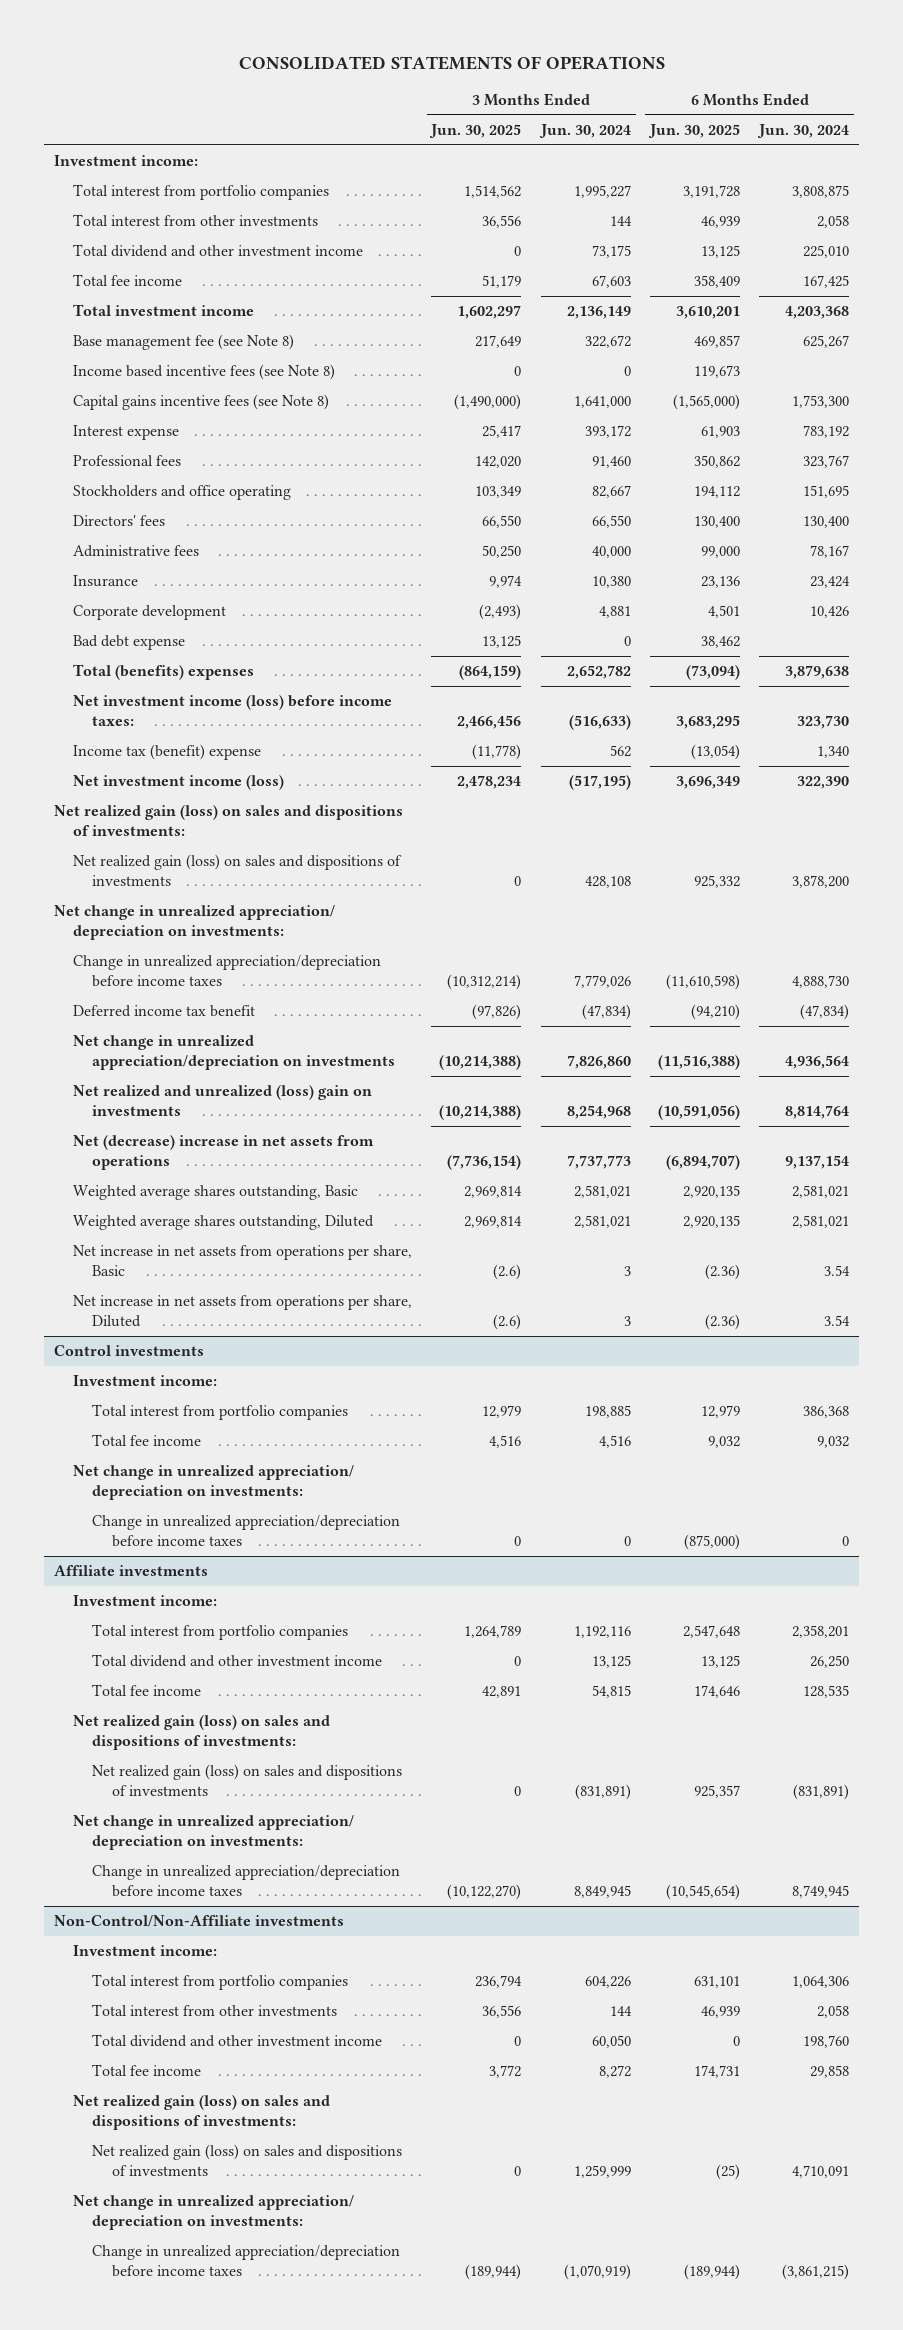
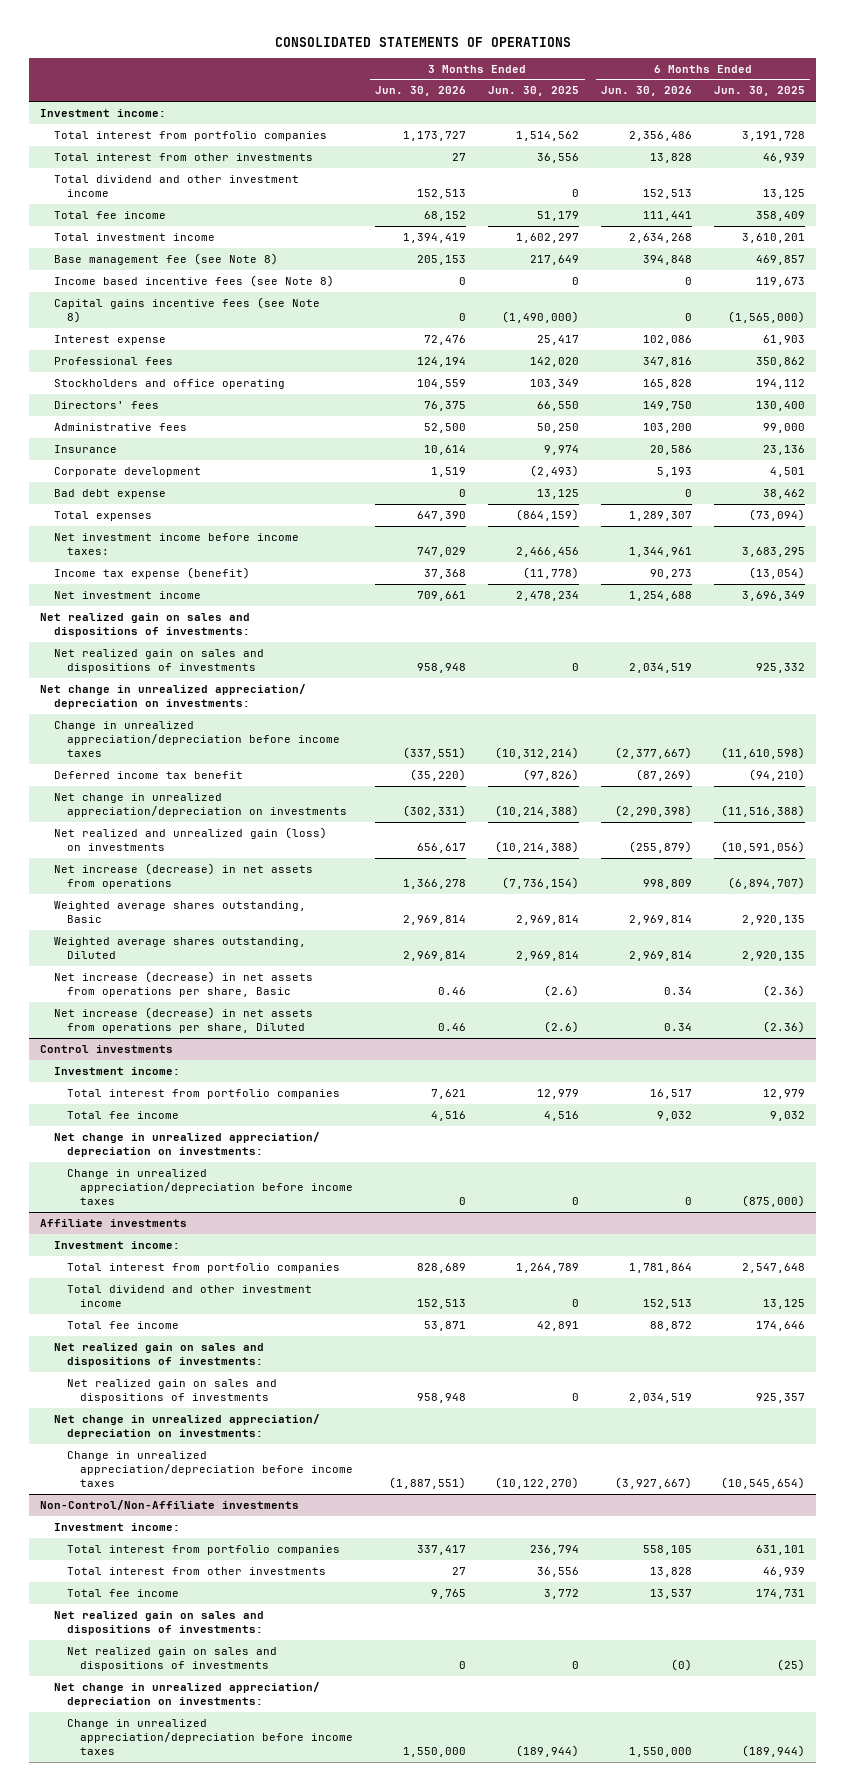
[538,124,631,139] Jun. 30, 2024 -> none
[757,124,850,139] Jun. 30, 2024 -> none
none -> [375,86,467,97] Jun. 30, 2026
none -> [601,86,693,97] Jun. 30, 2026
[73,664,255,681] Total (benefits) expenses -> [53,510,152,521] Total expenses
[73,695,393,727] Net investment income (loss) before income taxes: -> [53,532,299,556] Net investment income before income taxes:
[73,744,262,761] Income tax (benefit) expense -> [53,566,250,579] Income tax expense (benefit)
[73,775,285,791] Net investment income (loss) -> [53,590,201,599] Net investment income
[53,805,403,837] Net realized gain (loss) on sales and dispositions of investments: -> [40,612,251,638] Net realized gain on sales and dispositions of investments:
[73,854,403,887] Net realized gain (loss) on sales and dispositions of investments -> [53,648,264,674] Net realized gain on sales and dispositions of investments
[73,1085,373,1117] Net realized and unrealized (loss) gain on investments -> [53,826,327,852] Net realized and unrealized gain (loss) on investments
[73,1135,375,1171] Net (decrease) increase in net assets from operations -> [53,862,313,890] Net increase (decrease) in net assets from operations
[73,1245,413,1277] Net increase in net assets from operations per share, Basic -> [53,970,313,998] Net increase (decrease) in net assets from operations per share, Basic
[73,1295,413,1328] Net increase in net assets from operations per share, Diluted -> [53,1006,313,1034] Net increase (decrease) in net assets from operations per share, Diluted
[73,1715,331,1751] Net realized gain (loss) on sales and dispositions of investments: -> [53,1342,264,1368] Net realized gain on sales and dispositions of investments:
[92,1764,403,1797] Net realized gain (loss) on sales and dispositions of investments -> [66,1378,277,1404] Net realized gain on sales and dispositions of investments
[92,2034,383,2048] Total dividend and other investment income -> none
[73,2095,331,2131] Net realized gain (loss) on sales and dispositions of investments: -> [53,1610,264,1636] Net realized gain on sales and dispositions of investments:
[92,2144,403,2177] Net realized gain (loss) on sales and dispositions of investments -> [66,1646,277,1672] Net realized gain on sales and dispositions of investments

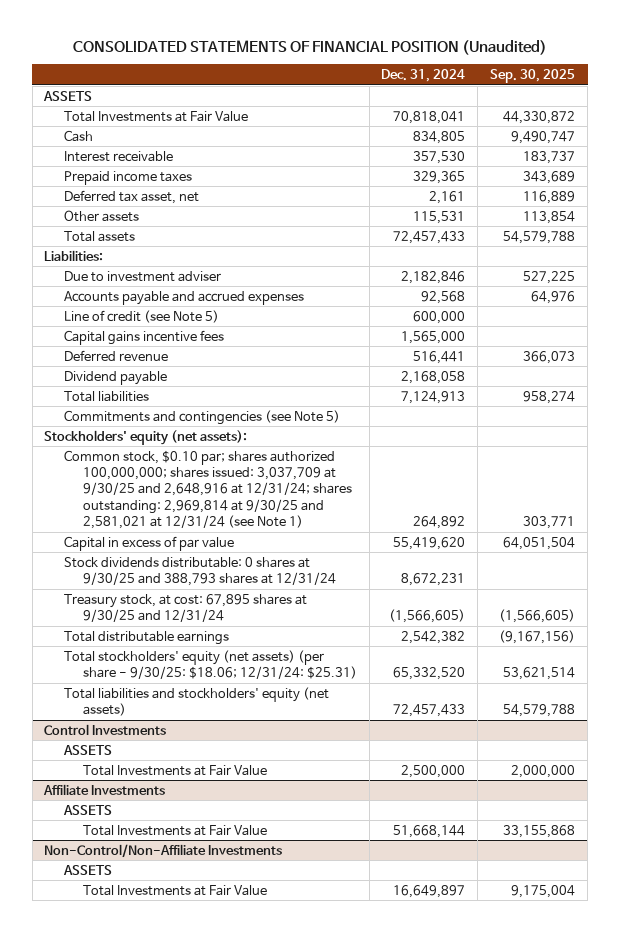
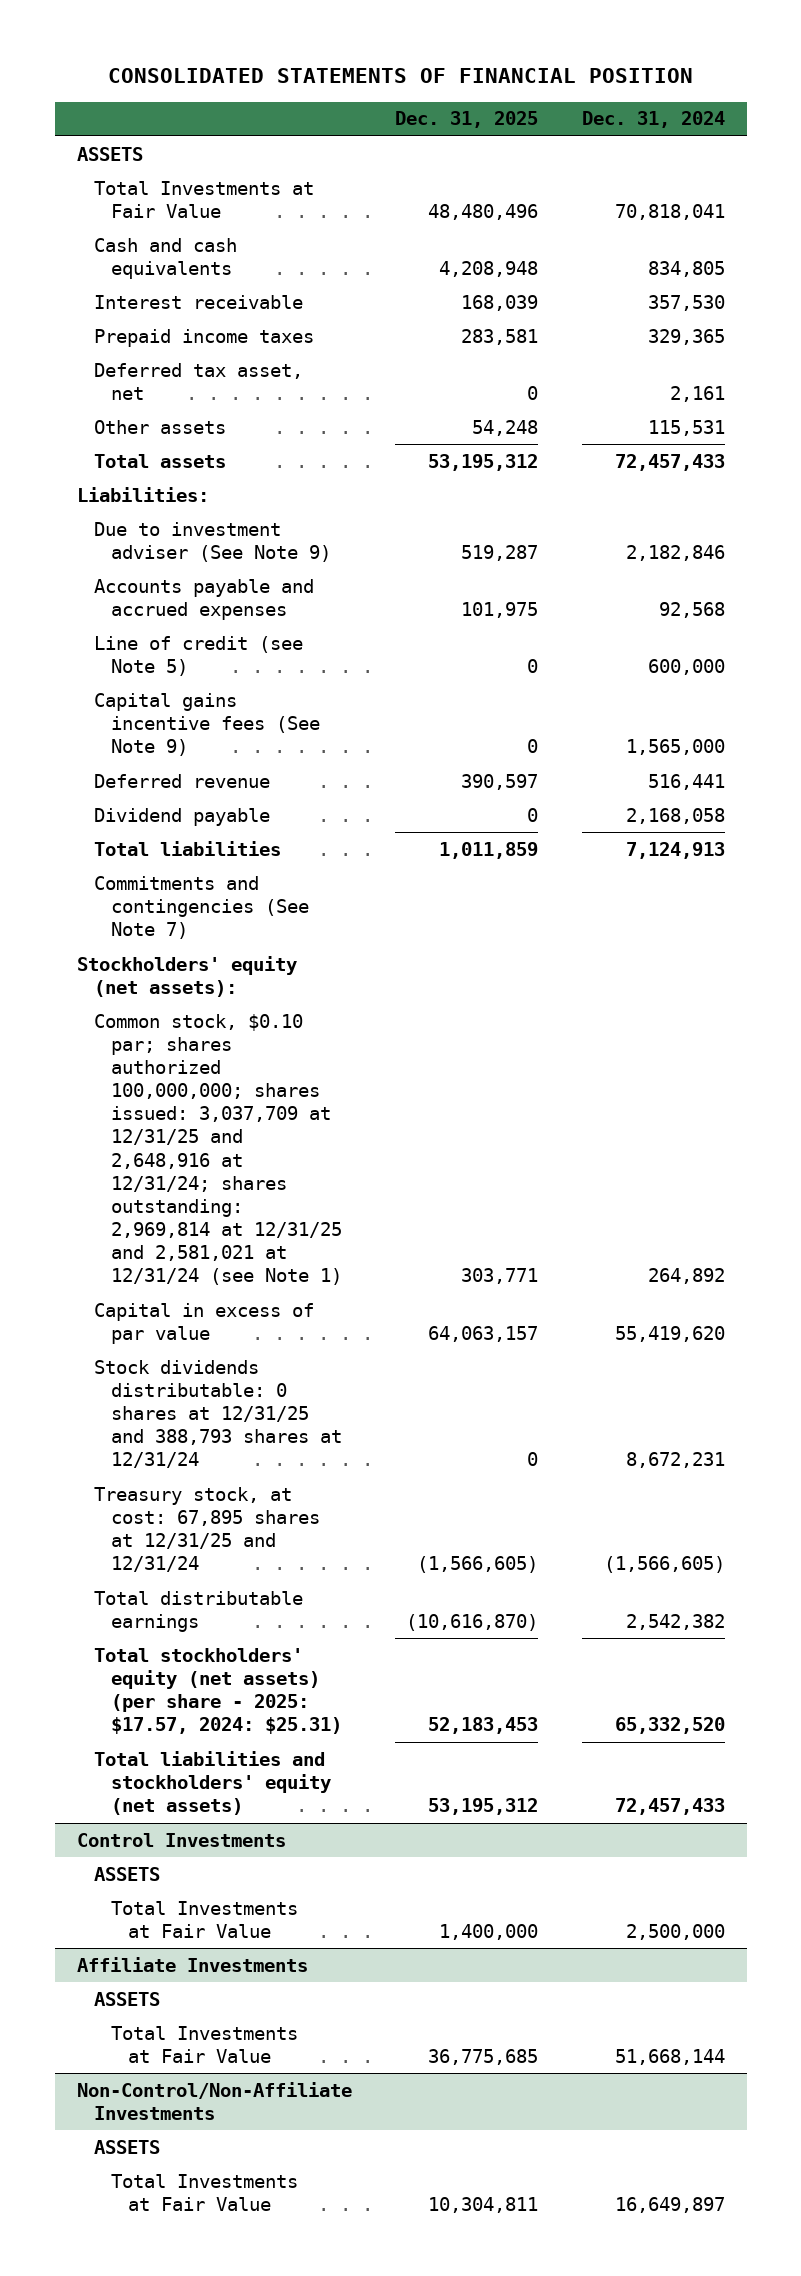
[72,39,547,55] CONSOLIDATED STATEMENTS OF FINANCIAL POSITION (Unaudited) -> [107,68,693,84] CONSOLIDATED STATEMENTS OF FINANCIAL POSITION
[490,68,576,83] Sep. 30, 2025 -> none
none -> [395,111,539,129] Dec. 31, 2025
[63,129,93,142] Cash -> [93,237,237,279] Cash and cash equivalents
[63,270,221,282] Due to investment adviser -> [93,521,331,562] Due to investment adviser (See Note 9)
[63,329,224,345] Capital gains incentive fees -> [93,692,320,757] Capital gains incentive fees (See Note 9)
[63,409,340,425] Commitments and contingencies (see Note 5) -> [93,875,309,940] Commitments and contingencies (See Note 7)
[63,449,352,529] Common stock, $0.10 par; shares authorized 100,000,000; shares issued: 3,037,709 at 9/30/25 and 2,648,916 at 12/31/24; shares outstanding: 2,969,814 at 9/30/25 and 2,581,021 at 12/31/24 (see Note 1) -> [93,1013,342,1286] Common stock, $0.10 par; shares authorized 100,000,000; shares issued: 3,037,709 at 12/31/25 and 2,648,916 at 12/31/24; shares outstanding: 2,969,814 at 12/31/25 and 2,581,021 at 12/31/24 (see Note 1)
[63,556,336,587] Stock dividends distributable: 0 shares at 9/30/25 and 388,793 shares at 12/31/24 -> [93,1359,342,1469] Stock dividends distributable: 0 shares at 12/31/25 and 388,793 shares at 12/31/24
[63,593,307,623] Treasury stock, at cost: 67,895 shares at 9/30/25 and 12/31/24 -> [93,1486,320,1573] Treasury stock, at cost: 67,895 shares at 12/31/25 and 12/31/24
[63,649,357,680] Total stockholders' equity (net assets) (per share - 9/30/25: $18.06; 12/31/24: $25.31) -> [93,1647,342,1735] Total stockholders' equity (net assets) (per share - 2025: $17.57, 2024: $25.31)

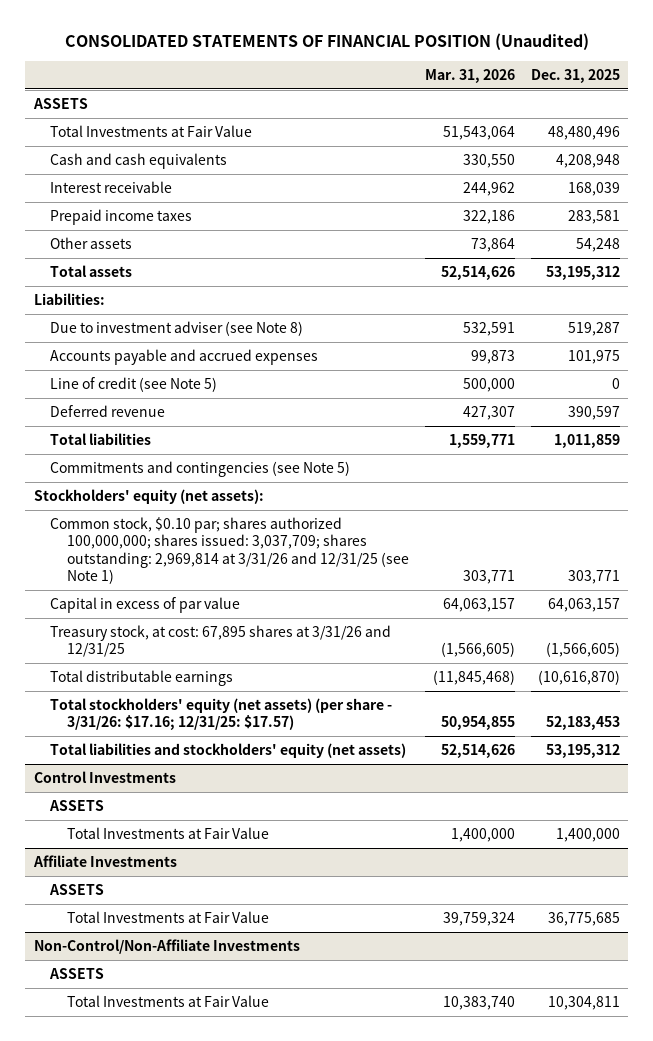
[107,68,693,84] CONSOLIDATED STATEMENTS OF FINANCIAL POSITION -> [64,32,589,50] CONSOLIDATED STATEMENTS OF FINANCIAL POSITION (Unaudited)
[581,111,725,129] Dec. 31, 2024 -> none
none -> [424,68,515,83] Mar. 31, 2026
[93,362,303,400] Deferred tax asset, net -> none
[93,521,331,562] Due to investment adviser (See Note 9) -> [50,320,304,336] Due to investment adviser (see Note 8)
[93,692,320,757] Capital gains incentive fees (See Note 9) -> none
[93,807,270,826] Dividend payable -> none
[93,875,309,940] Commitments and contingencies (See Note 7) -> [50,460,351,477] Commitments and contingencies (see Note 5)
[93,1013,342,1286] Common stock, $0.10 par; shares authorized 100,000,000; shares issued: 3,037,709 at 12/31/25 and 2,648,916 at 12/31/24; shares outstanding: 2,969,814 at 12/31/25 and 2,581,021 at 12/31/24 (see Note 1) -> [50,516,409,585] Common stock, $0.10 par; shares authorized 100,000,000; shares issued: 3,037,709; shares outstanding: 2,969,814 at 3/31/26 and 12/31/25 (see Note 1)
[93,1359,342,1469] Stock dividends distributable: 0 shares at 12/31/25 and 388,793 shares at 12/31/24 -> none
[93,1486,320,1573] Treasury stock, at cost: 67,895 shares at 12/31/25 and 12/31/24 -> [50,624,392,658] Treasury stock, at cost: 67,895 shares at 3/31/26 and 12/31/25
[93,1647,342,1735] Total stockholders' equity (net assets) (per share - 2025: $17.57, 2024: $25.31) -> [50,697,393,731] Total stockholders' equity (net assets) (per share - 3/31/26: $17.16; 12/31/25: $17.57)

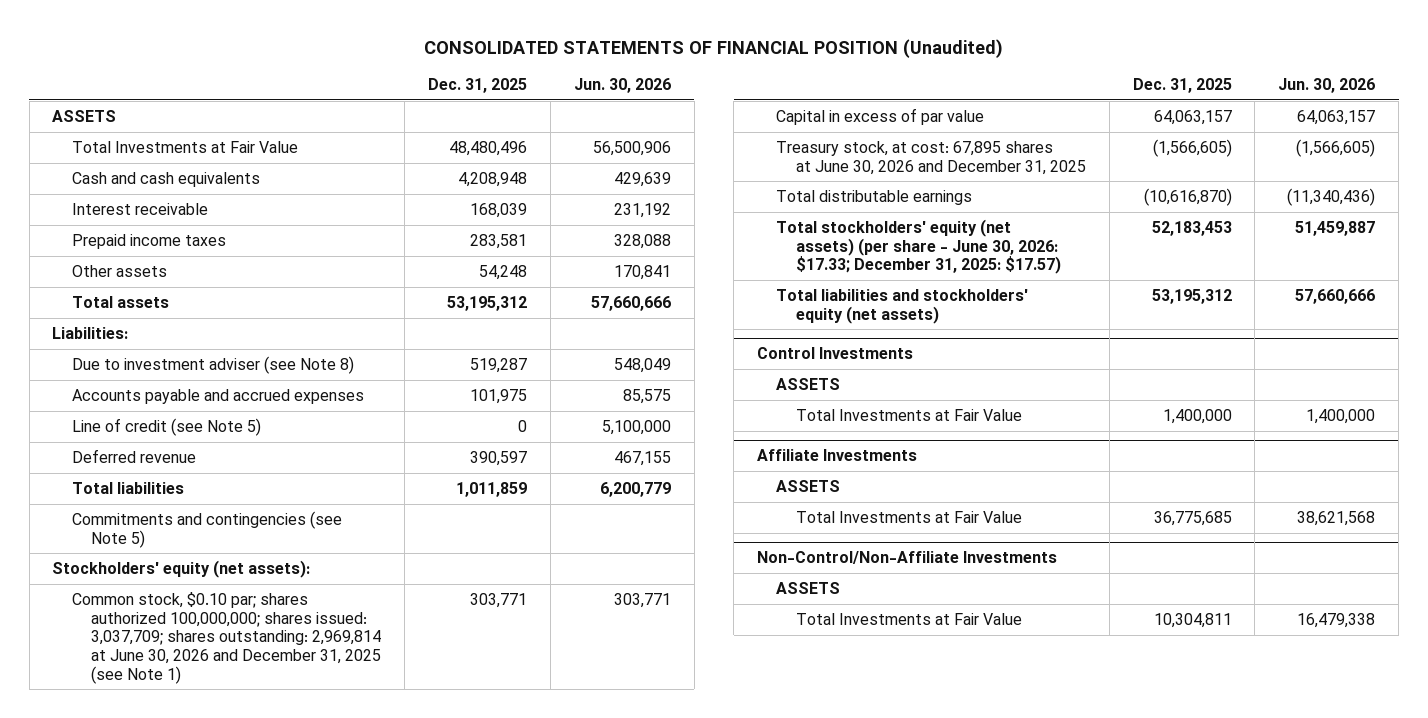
[424,68,515,83] Mar. 31, 2026 -> none
none -> [573,78,671,94] Jun. 30, 2026
[50,516,409,585] Common stock, $0.10 par; shares authorized 100,000,000; shares issued: 3,037,709; shares outstanding: 2,969,814 at 3/31/26 and 12/31/25 (see Note 1) -> [71,591,382,684] Common stock, $0.10 par; shares authorized 100,000,000; shares issued: 3,037,709; shares outstanding: 2,969,814 at June 30, 2026 and December 31, 2025 (see Note 1)
[50,624,392,658] Treasury stock, at cost: 67,895 shares at 3/31/26 and 12/31/25 -> [776,140,1086,175] Treasury stock, at cost: 67,895 shares at June 30, 2026 and December 31, 2025
[50,697,393,731] Total stockholders' equity (net assets) (per share - 3/31/26: $17.16; 12/31/25: $17.57) -> [776,218,1061,275] Total stockholders' equity (net assets) (per share - June 30, 2026: $17.33; December 31, 2025: $17.57)

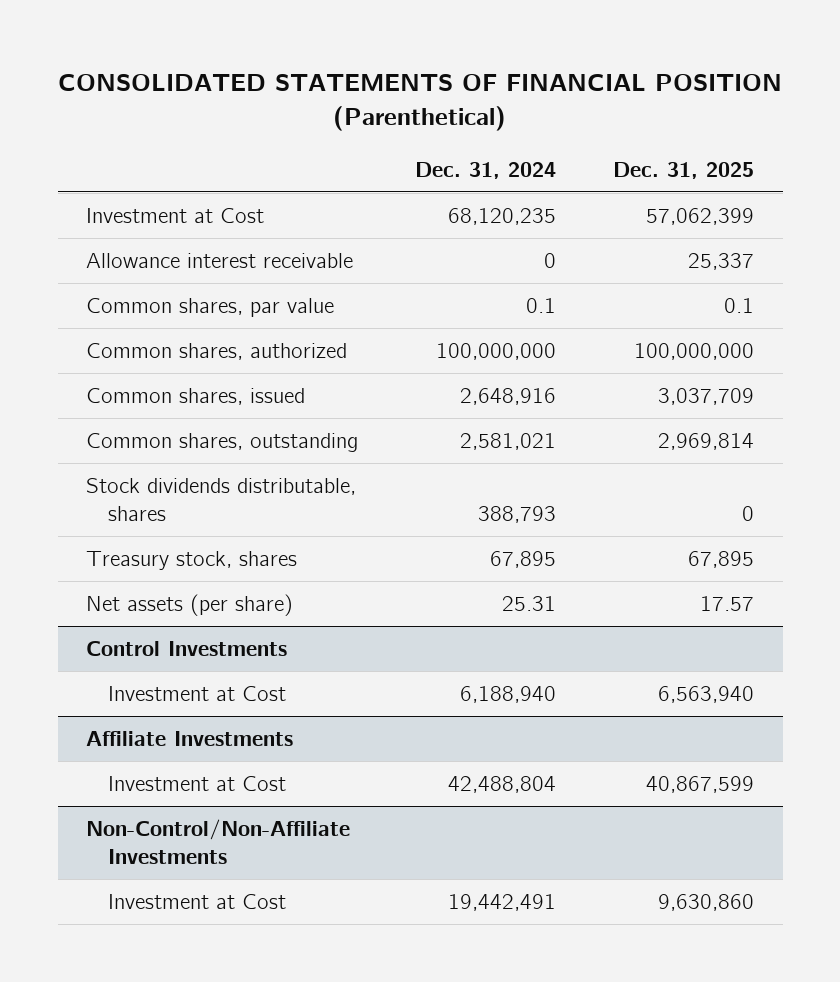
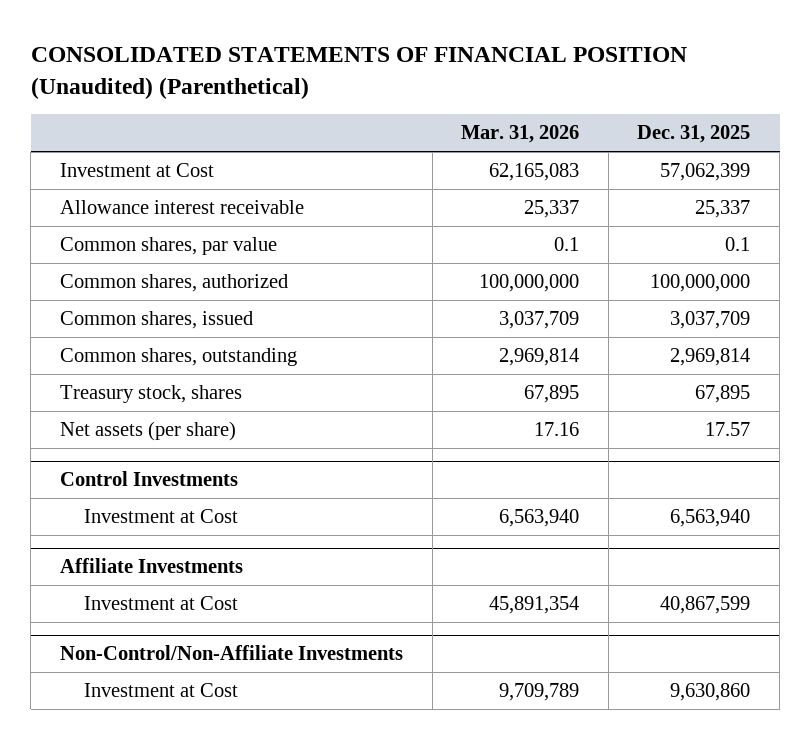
[58,74,783,132] CONSOLIDATED STATEMENTS OF FINANCIAL POSITION (Parenthetical) -> [30,47,687,99] CONSOLIDATED STATEMENTS OF FINANCIAL POSITION (Unaudited) (Parenthetical)
[415,161,557,179] Dec. 31, 2024 -> none
none -> [461,125,580,144] Mar. 31, 2026
[86,477,357,522] Stock dividends distributable, shares -> none

